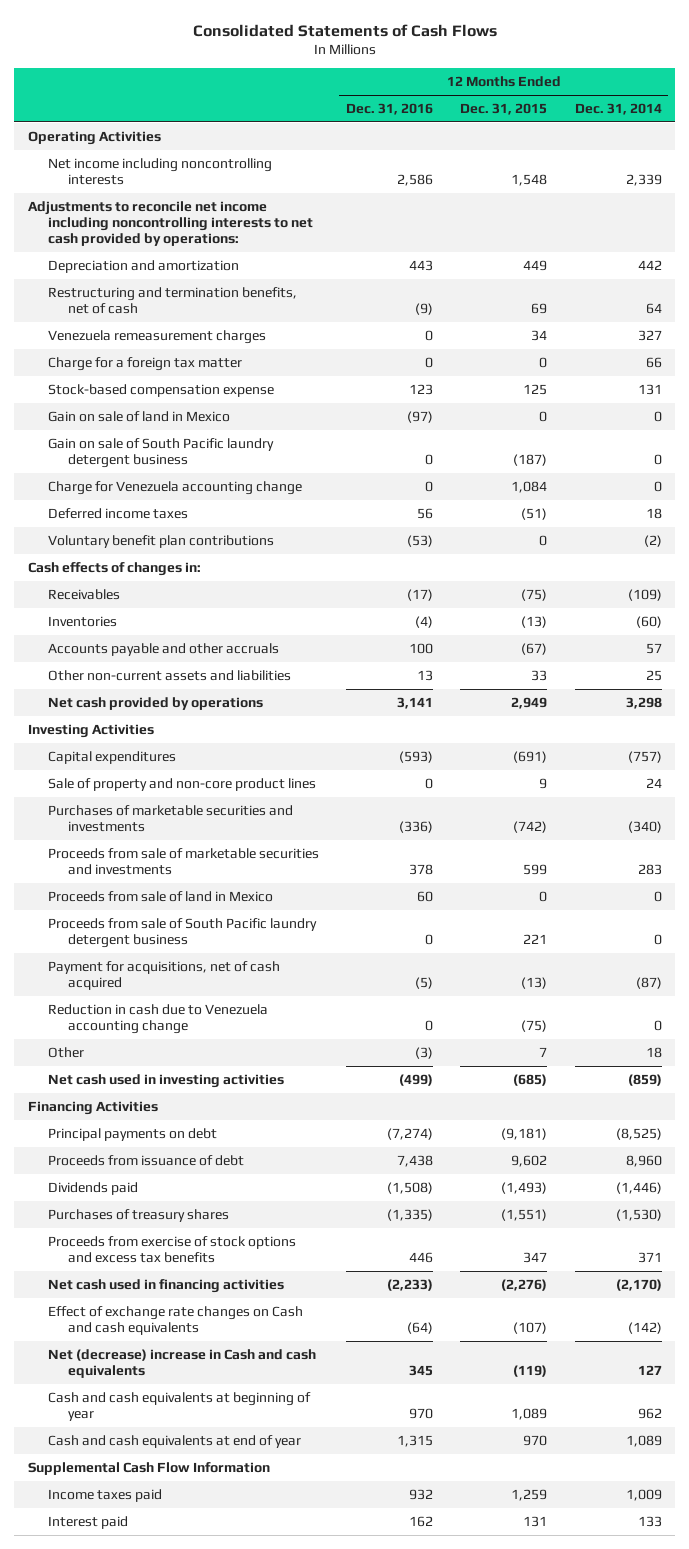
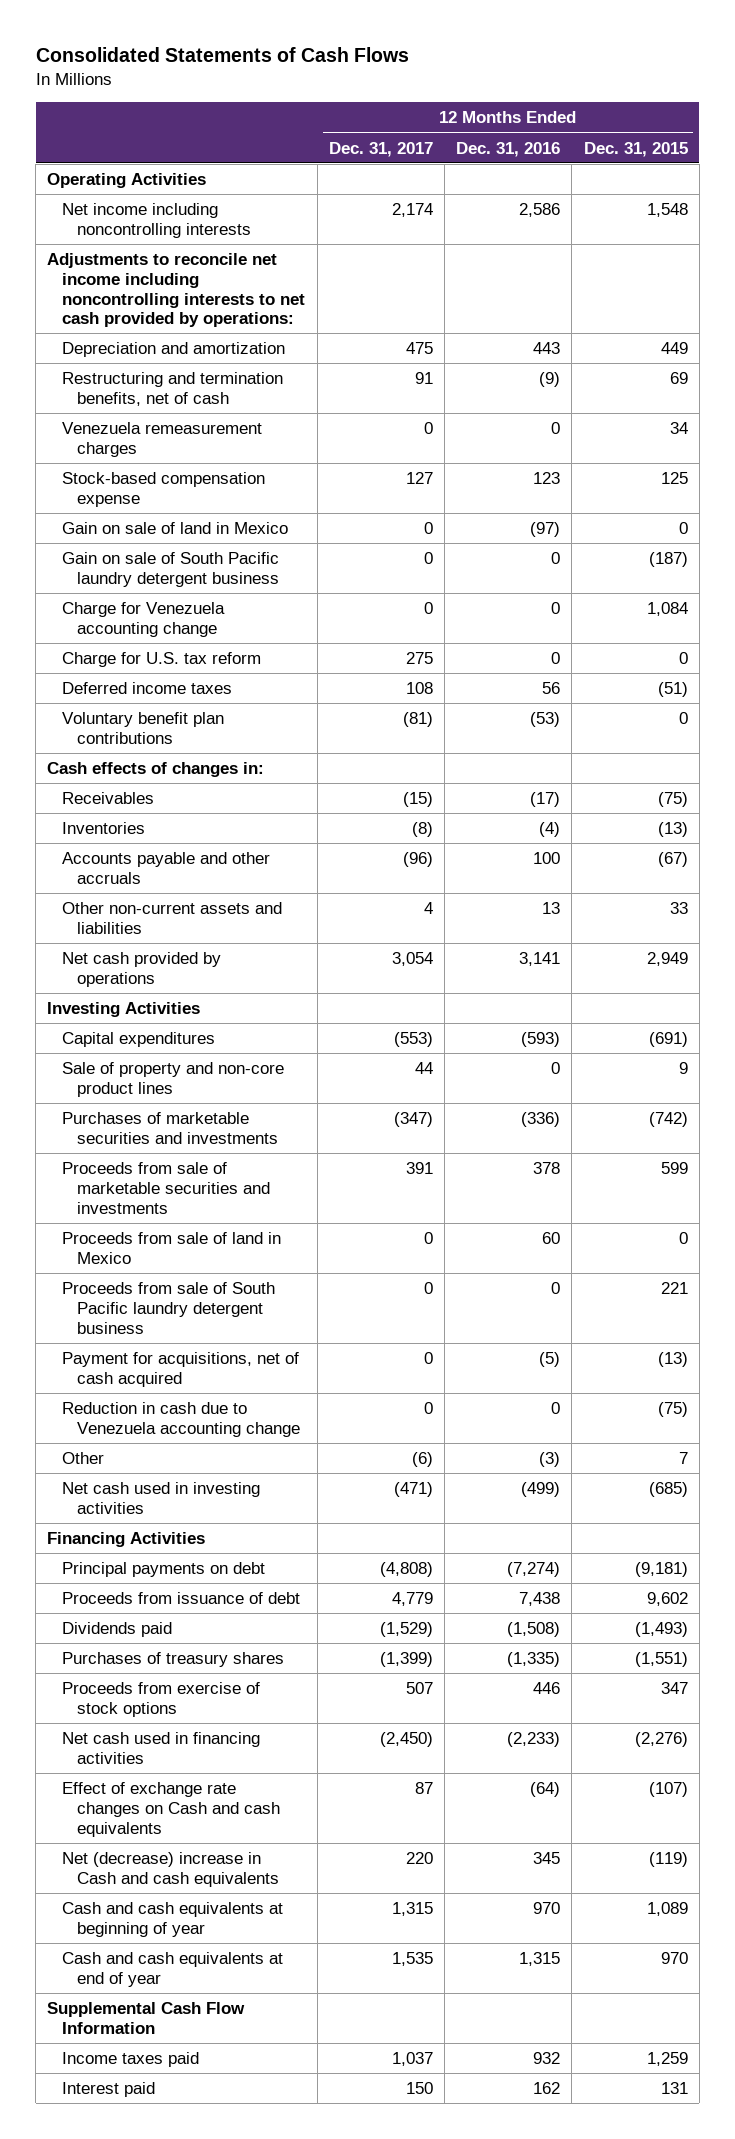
[574,103,662,116] Dec. 31, 2014 -> none
none -> [328,141,433,157] Dec. 31, 2017
[47,356,242,371] Charge for a foreign tax matter -> none
none -> [62,651,262,667] Charge for U.S. tax reform
[47,1235,296,1264] Proceeds from exercise of stock options and excess tax benefits -> [62,1681,261,1717] Proceeds from exercise of stock options

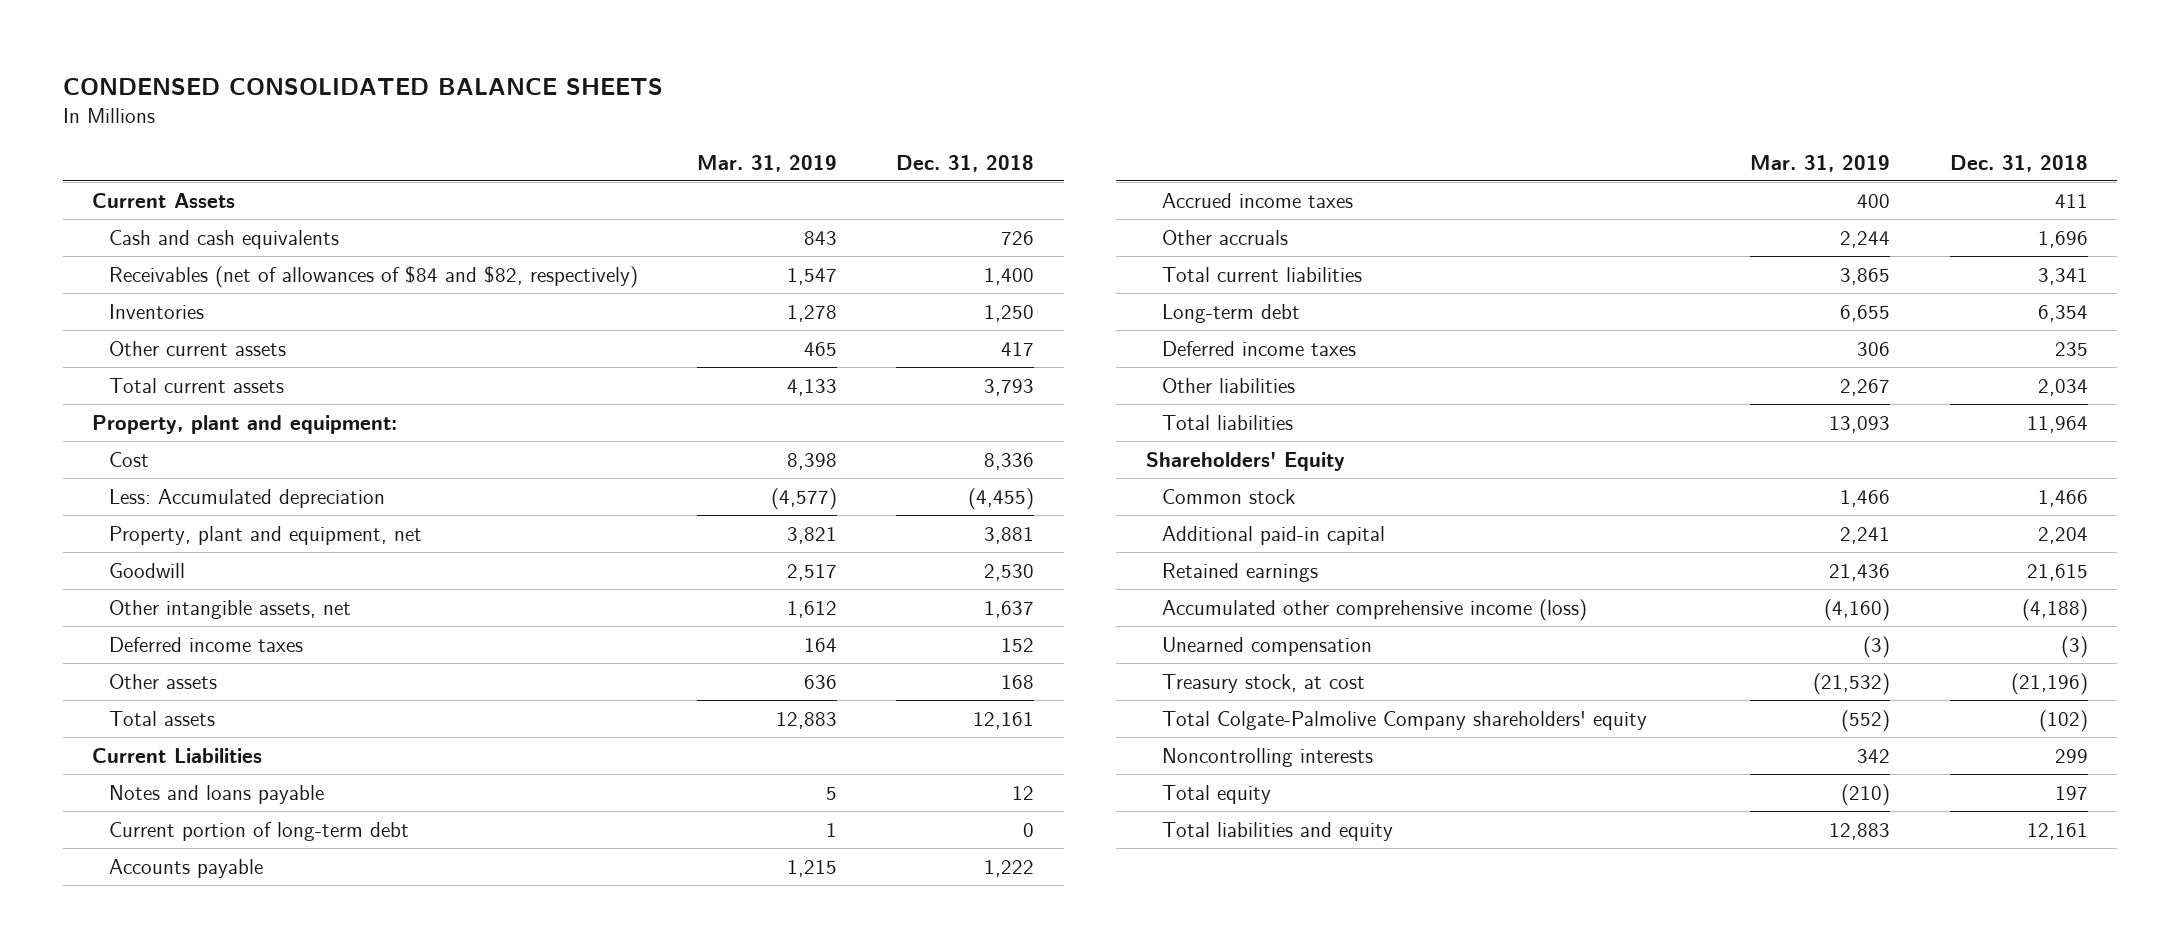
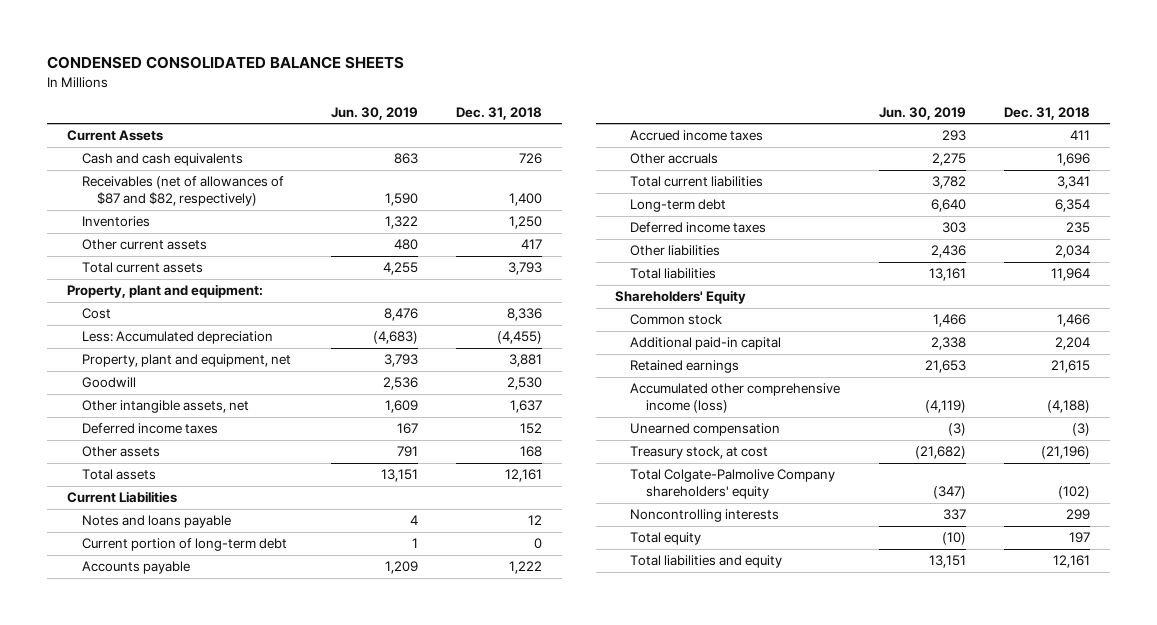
[697,154,838,172] Mar. 31, 2019 -> none
none -> [330,106,418,120] Jun. 30, 2019
[108,265,638,288] Receivables (net of allowances of $84 and $82, respectively) -> [82,176,285,207] Receivables (net of allowances of $87 and $82, respectively)

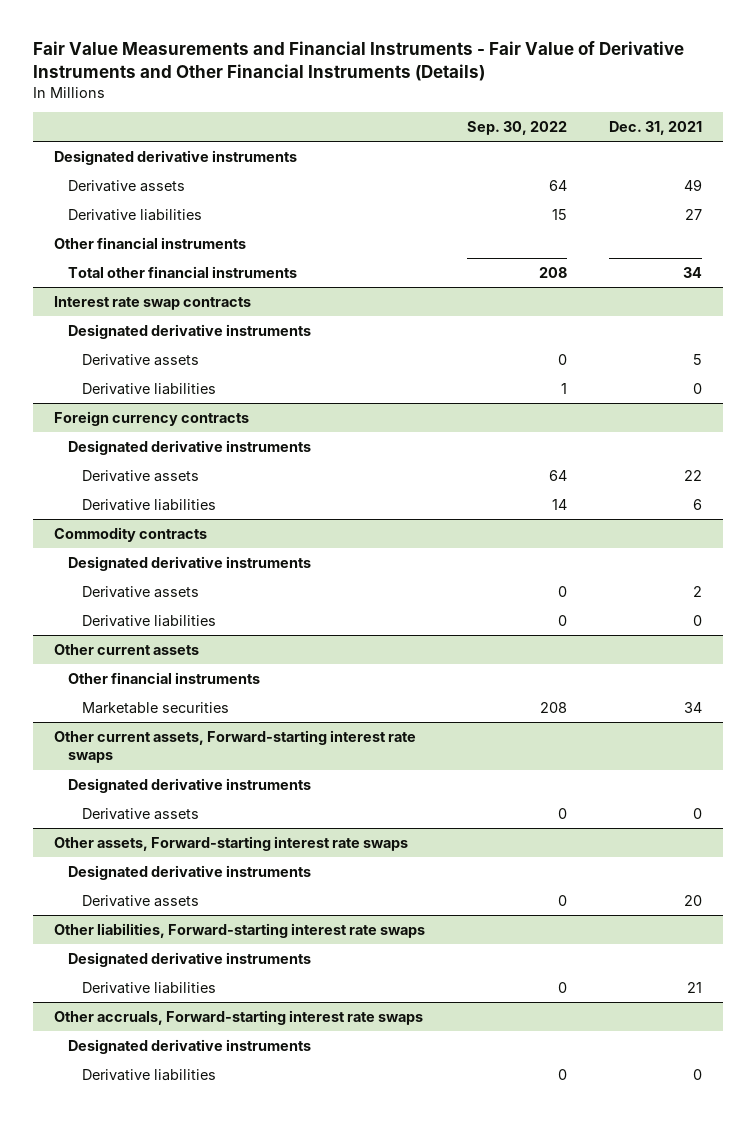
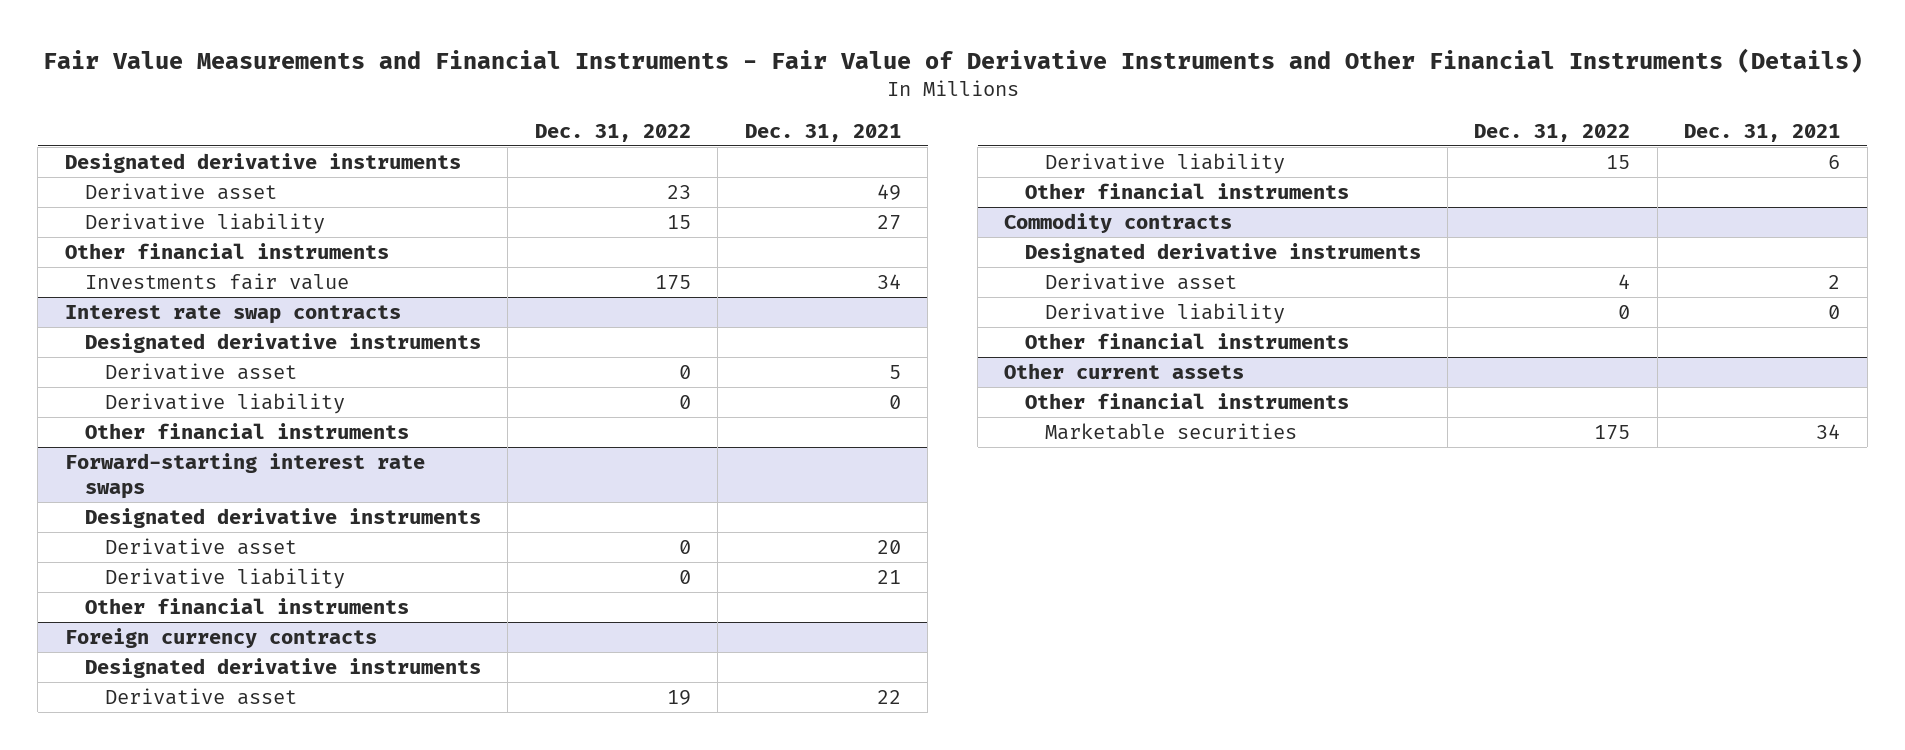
[466,121,567,136] Sep. 30, 2022 -> none
none -> [534,123,691,142] Dec. 31, 2022
[67,179,185,192] Derivative assets -> [85,183,278,201] Derivative asset
[67,208,202,221] Derivative liabilities -> [85,213,326,235] Derivative liability
[67,265,297,278] Total other financial instruments -> [85,273,350,291] Investments fair value
[81,353,199,366] Derivative assets -> [105,363,298,381] Derivative asset
[81,382,216,395] Derivative liabilities -> [105,393,346,415] Derivative liability
none -> [85,423,410,440] Other financial instruments
none -> [64,453,425,499] Forward-starting interest rate swaps
none -> [85,508,482,529] Designated derivative instruments
none -> [105,538,298,556] Derivative asset
none -> [105,568,346,590] Derivative liability
none -> [85,598,410,615] Other financial instruments
[81,469,199,482] Derivative assets -> [105,688,298,706] Derivative asset
[81,498,216,511] Derivative liabilities -> [1044,153,1285,175] Derivative liability
none -> [1024,183,1349,200] Other financial instruments
[81,585,199,598] Derivative assets -> [1044,273,1237,291] Derivative asset
[81,614,216,627] Derivative liabilities -> [1044,303,1285,325] Derivative liability
none -> [1024,333,1349,350] Other financial instruments
[53,729,416,764] Other current assets, Forward-starting interest rate swaps -> none
[67,777,311,793] Designated derivative instruments -> none
[81,807,199,820] Derivative assets -> none
[53,835,408,851] Other assets, Forward-starting interest rate swaps -> none
[67,864,311,880] Designated derivative instruments -> none
[81,894,199,907] Derivative assets -> none
[53,922,425,938] Other liabilities, Forward-starting interest rate swaps -> none
[67,951,311,967] Designated derivative instruments -> none
[81,981,216,994] Derivative liabilities -> none
[53,1009,423,1025] Other accruals, Forward-starting interest rate swaps -> none
[67,1038,311,1054] Designated derivative instruments -> none
[81,1068,216,1081] Derivative liabilities -> none

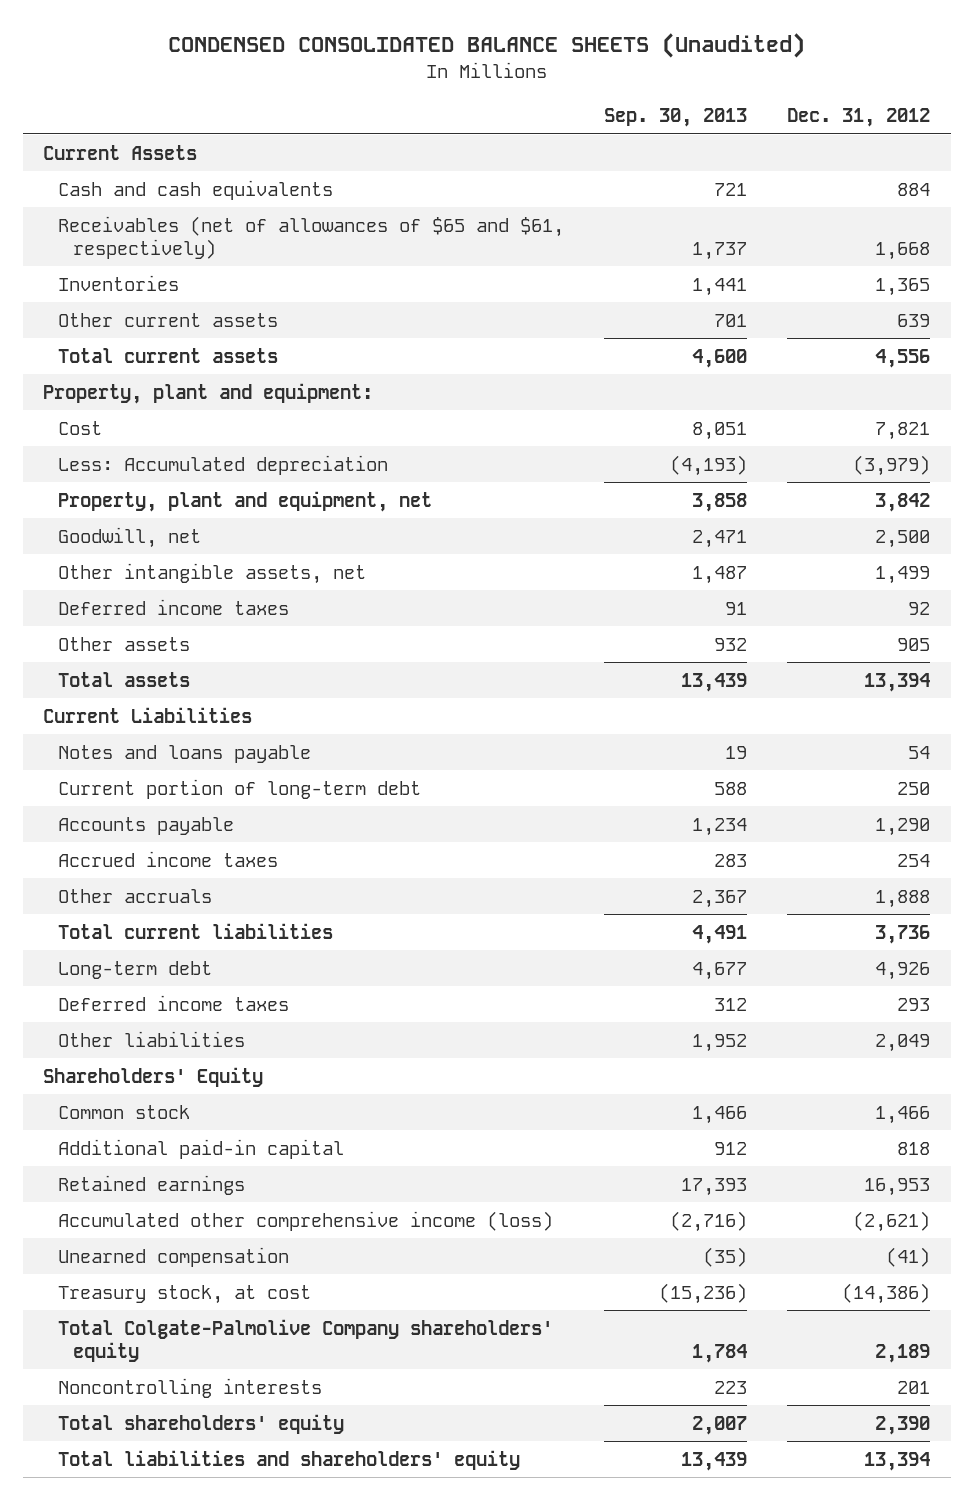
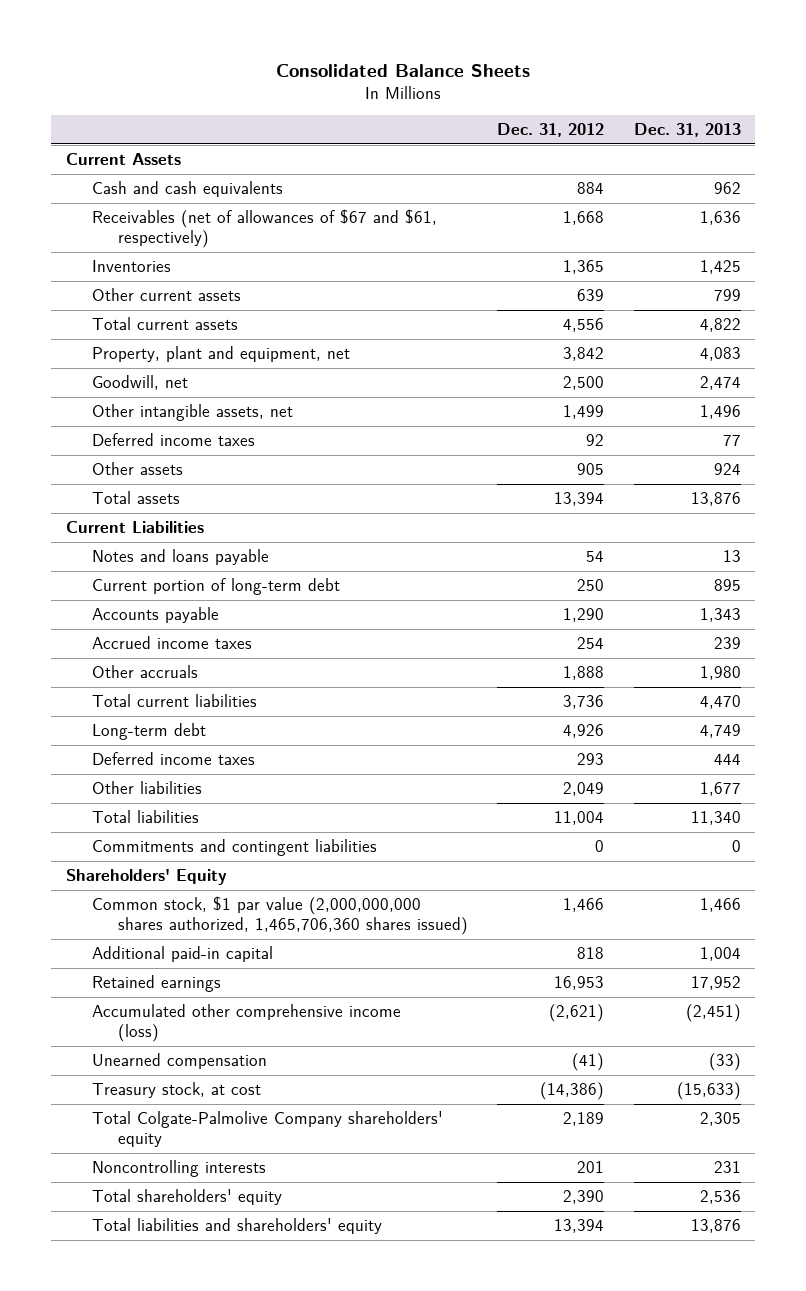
[167,33,805,59] CONDENSED CONSOLIDATED BALANCE SHEETS (Unaudited) -> [276,63,531,77] Consolidated Balance Sheets
[604,108,748,128] Sep. 30, 2013 -> none
none -> [633,123,741,138] Dec. 31, 2013
[57,215,564,260] Receivables (net of allowances of $65 and $61, respectively) -> [91,209,437,249] Receivables (net of allowances of $67 and $61, respectively)
[42,382,373,404] Property, plant and equipment: -> none
[57,420,102,435] Cost -> none
[57,454,388,475] Less: Accumulated depreciation -> none
none -> [91,810,199,824] Total liabilities
none -> [91,839,377,857] Commitments and contingent liabilities
[57,1104,190,1119] Common stock -> [91,896,468,936] Common stock, $1 par value (2,000,000,000 shares authorized, 1,465,706,360 shares issued)

